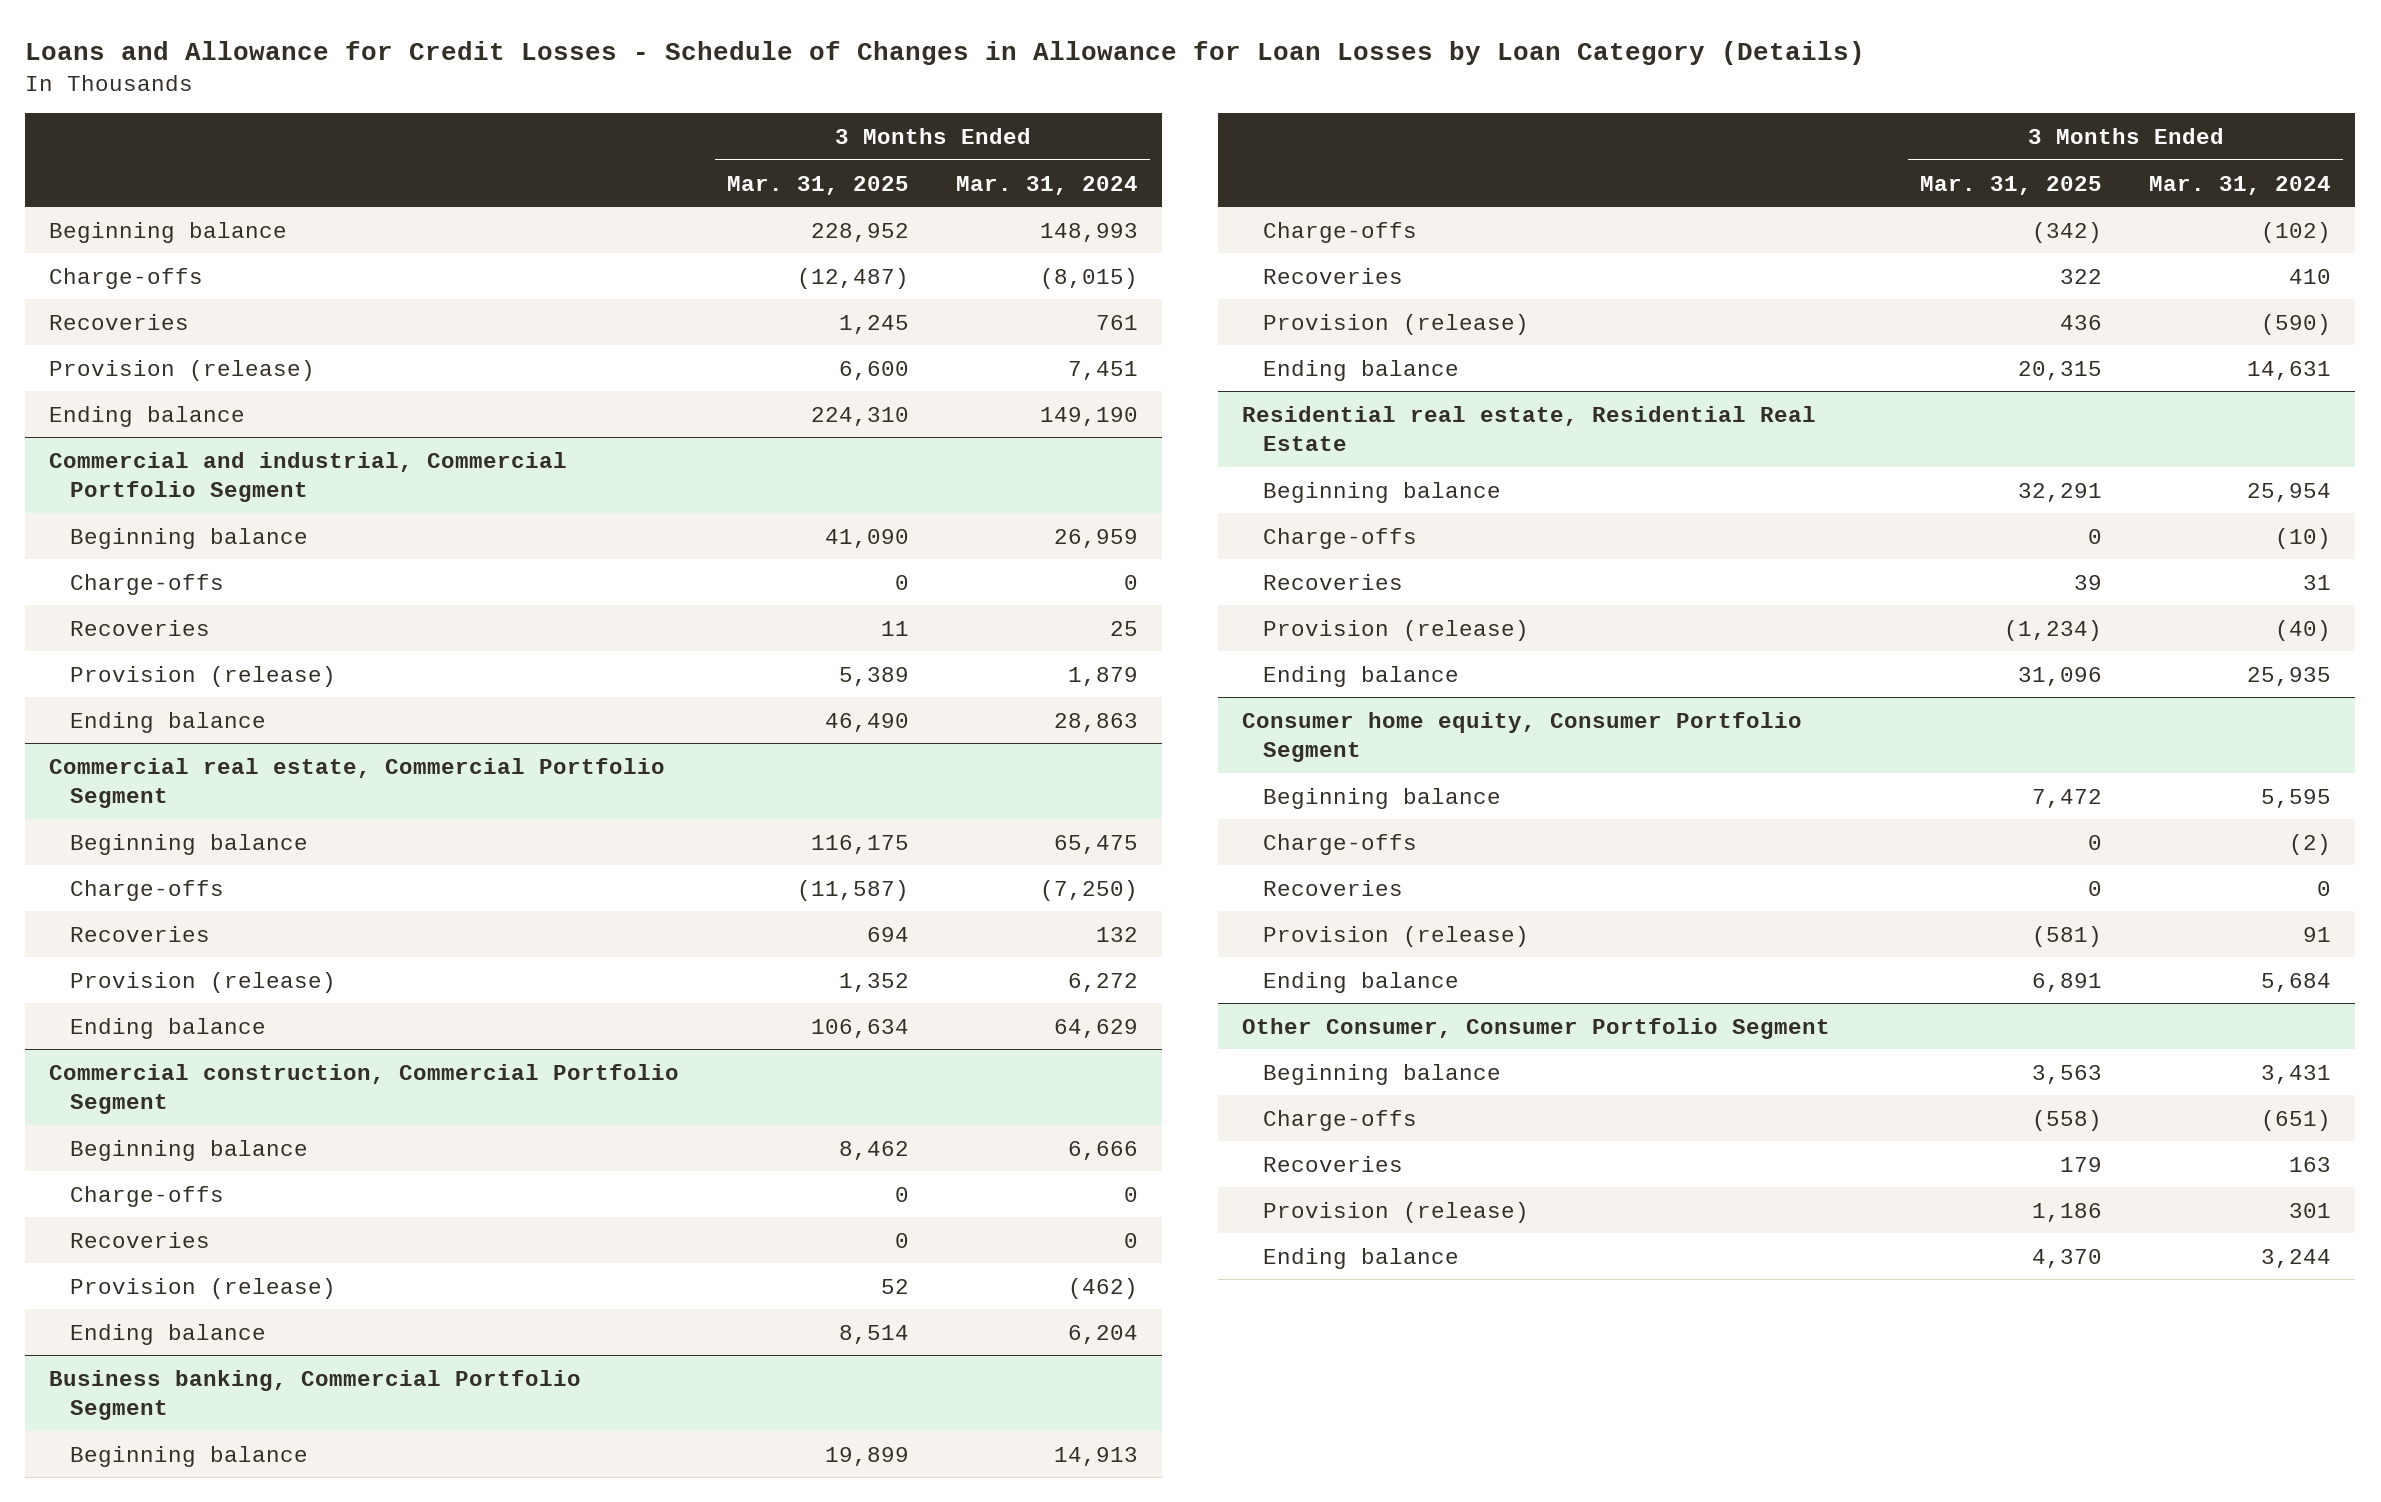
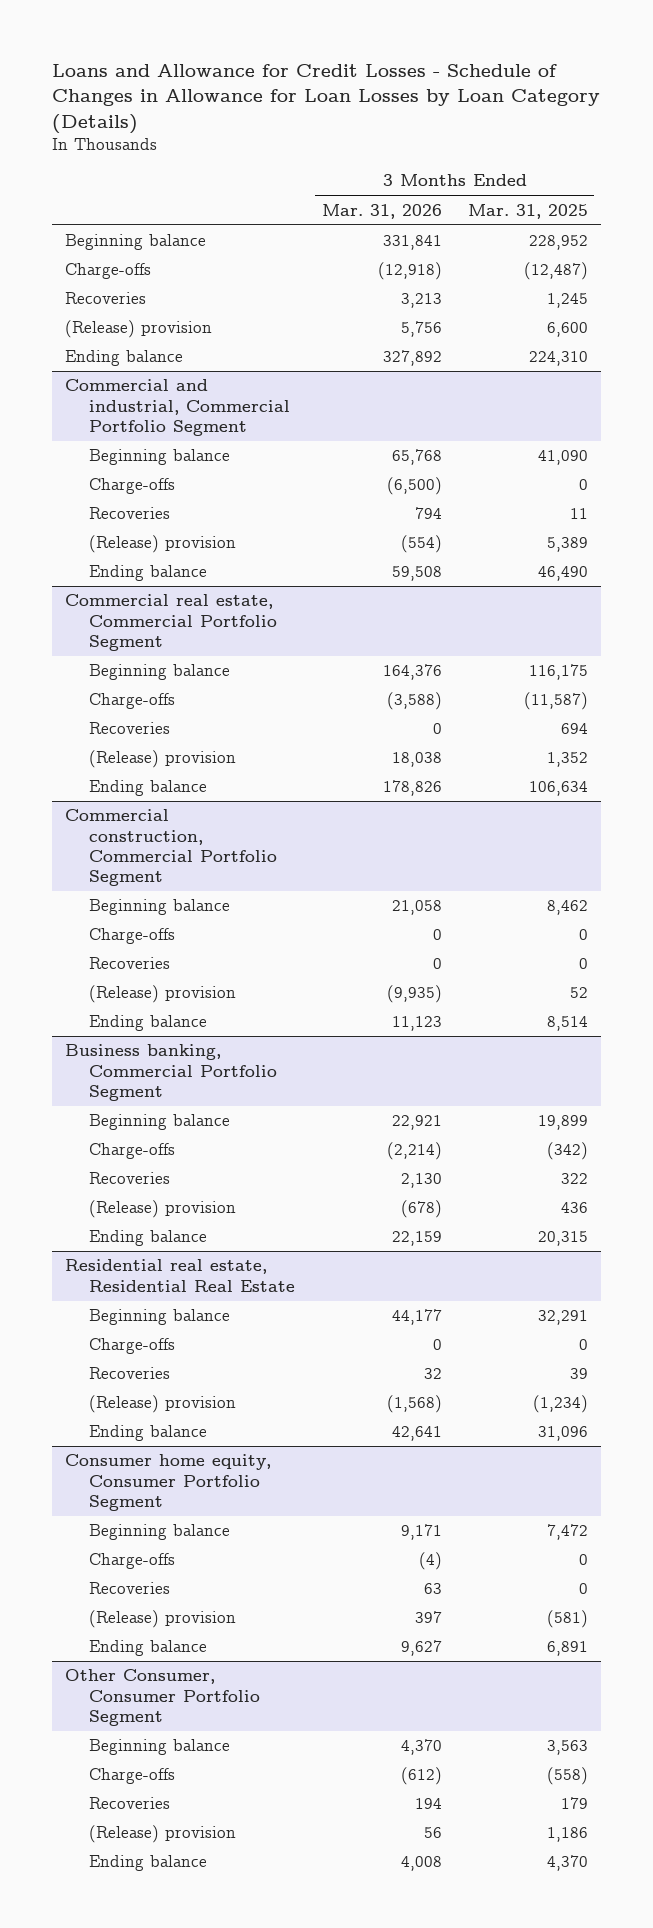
[956,175,1139,195] Mar. 31, 2024 -> none
none -> [321,203,442,219] Mar. 31, 2026
[49,359,316,381] Provision (release) -> [64,320,212,339] (Release) provision
[69,665,336,687] Provision (release) -> [89,535,237,554] (Release) provision
[69,971,336,993] Provision (release) -> [89,750,237,769] (Release) provision
[69,1277,336,1299] Provision (release) -> [89,985,237,1004] (Release) provision
[1262,313,1529,335] Provision (release) -> [89,1200,237,1219] (Release) provision
[1262,619,1529,641] Provision (release) -> [89,1395,237,1414] (Release) provision
[1262,925,1529,947] Provision (release) -> [89,1610,237,1629] (Release) provision
[1262,1201,1529,1223] Provision (release) -> [89,1825,237,1844] (Release) provision

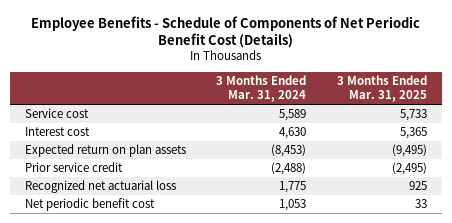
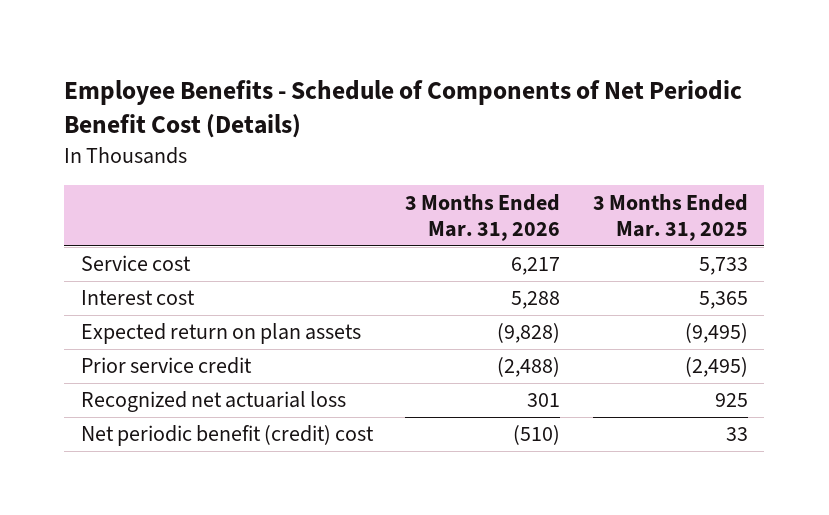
[216,74,307,103] 3 Months Ended Mar. 31, 2024 -> none
none -> [405,193,561,241] 3 Months Ended Mar. 31, 2026
[25,198,156,212] Net periodic benefit cost -> [80,425,374,447] Net periodic benefit (credit) cost

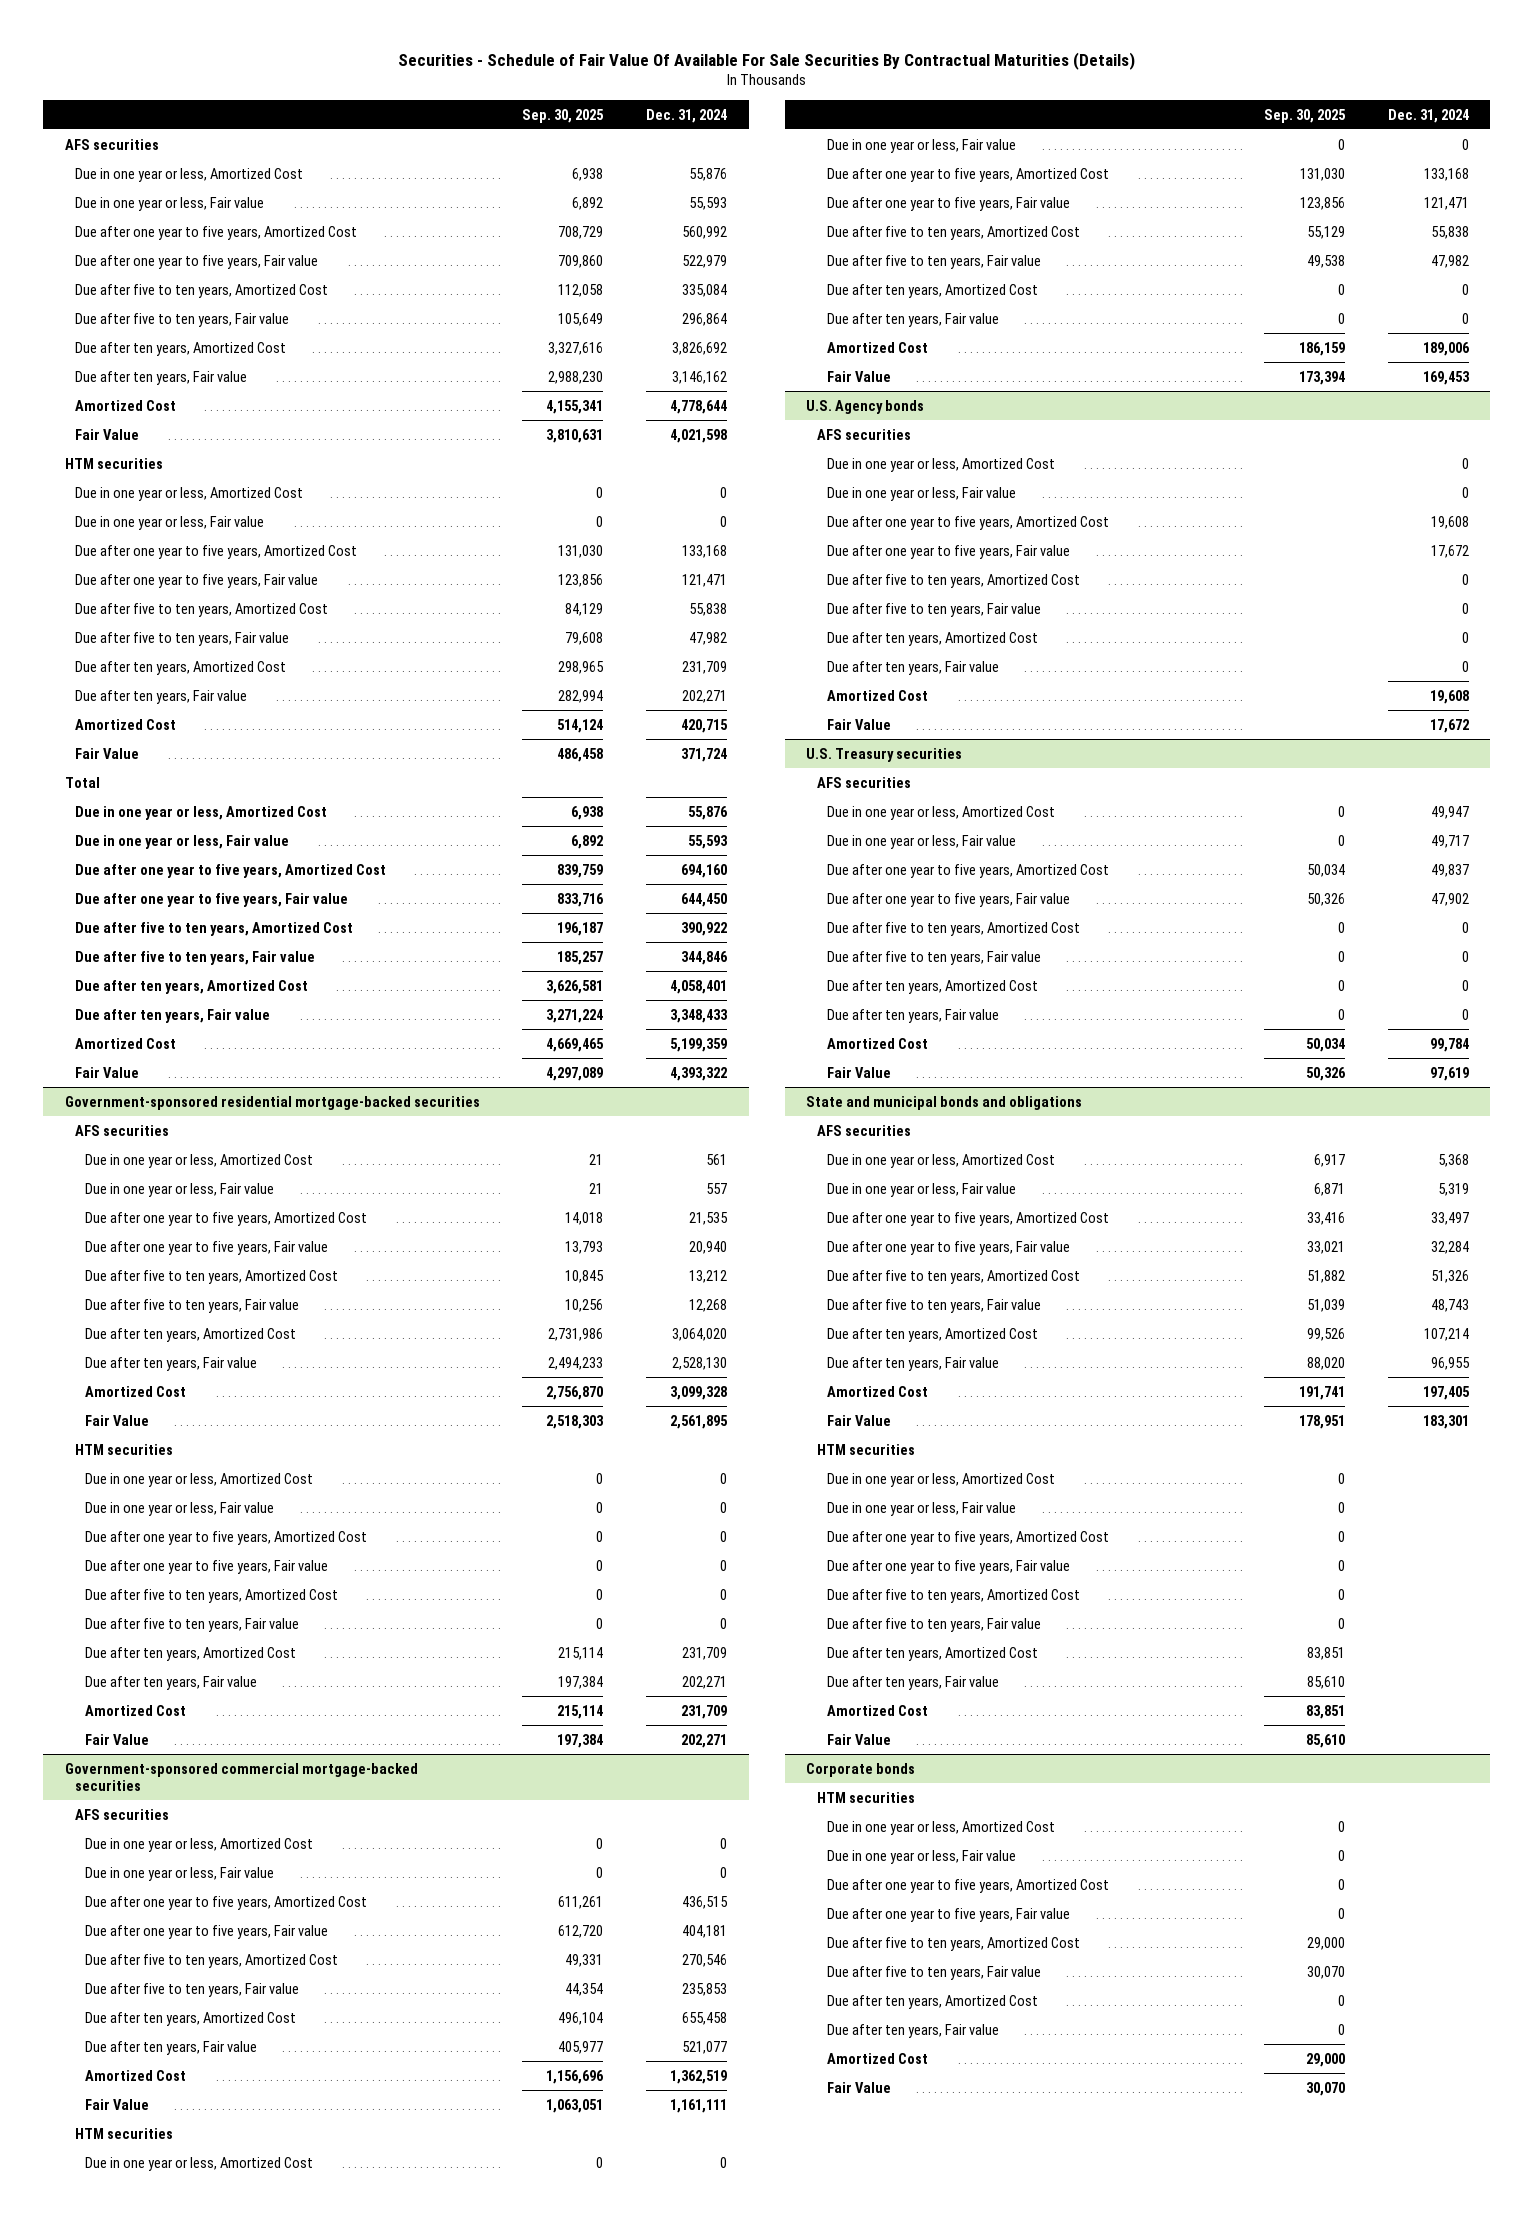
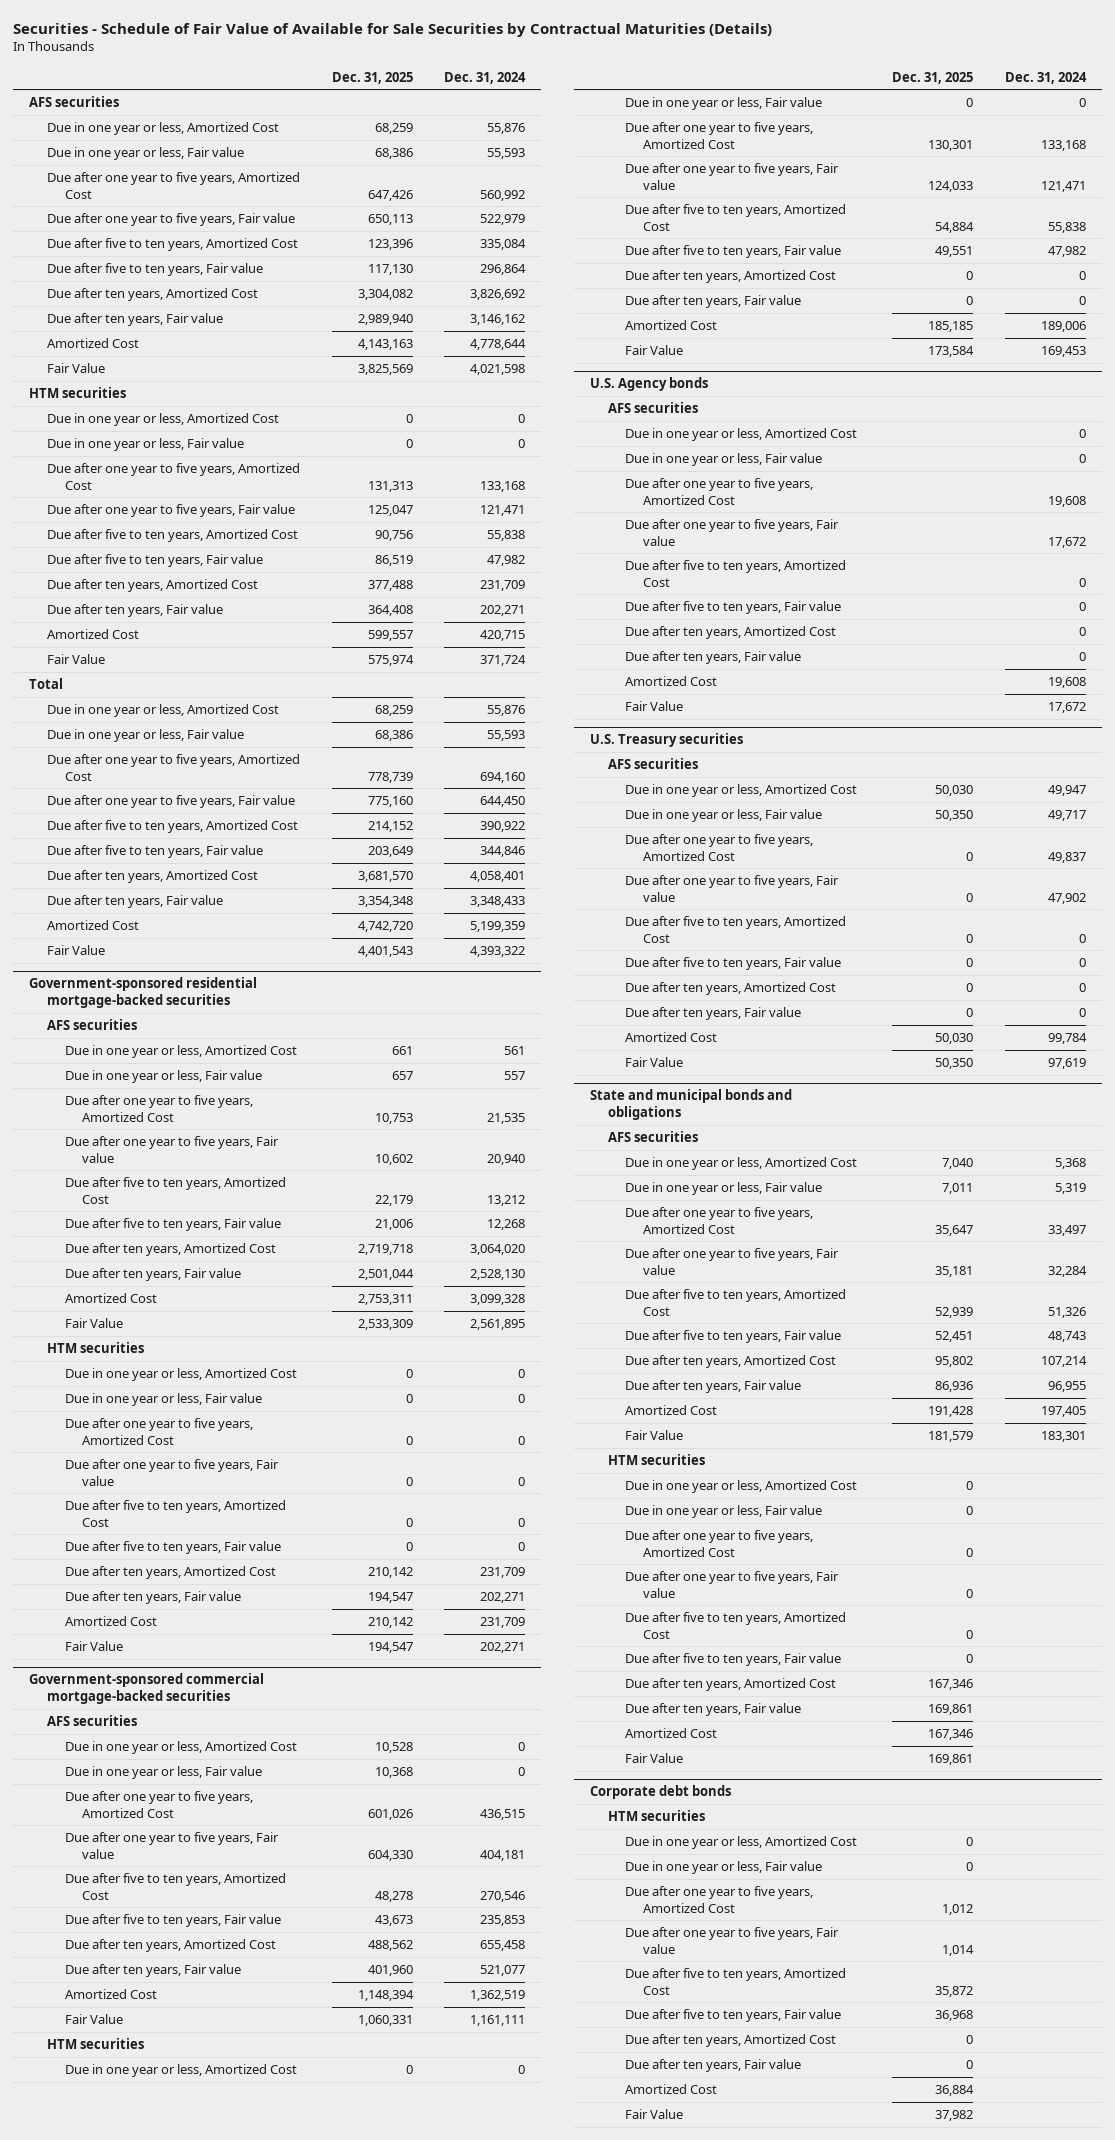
[397,51,1135,70] Securities - Schedule of Fair Value Of Available For Sale Securities By Contractual Maturities (Details) -> [13,22,773,37] Securities - Schedule of Fair Value of Available for Sale Securities by Contractual Maturities (Details)
[522,108,605,123] Sep. 30, 2025 -> none
none -> [331,71,413,84] Dec. 31, 2025
[806,1762,916,1777] Corporate bonds -> [589,1785,731,1800] Corporate debt bonds

